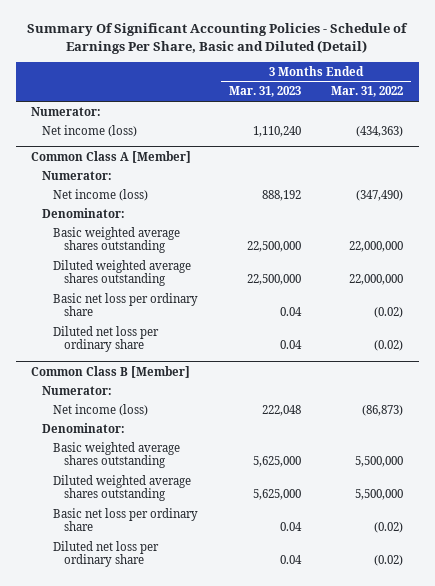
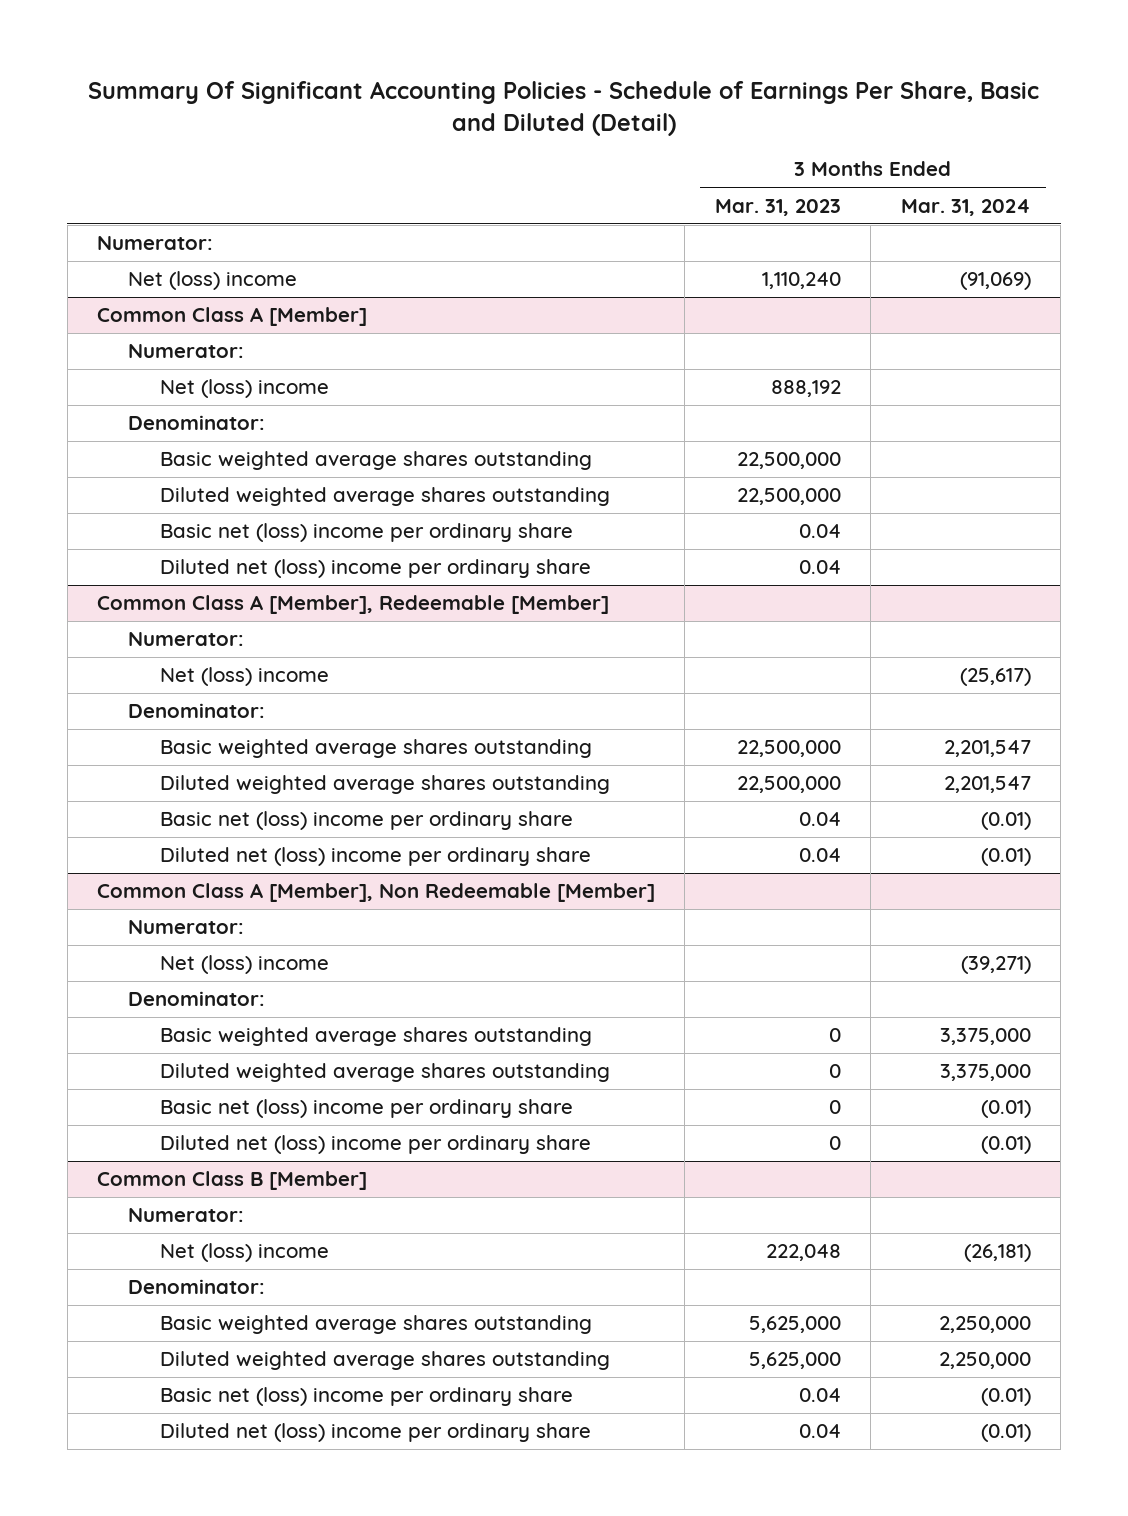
[331,86,404,98] Mar. 31, 2022 -> none
none -> [900,198,1031,216] Mar. 31, 2024
[42,124,138,137] Net income (loss) -> [128,271,298,291] Net (loss) income
[53,188,149,201] Net income (loss) -> [159,379,329,399] Net (loss) income
[53,292,199,317] Basic net loss per ordinary share -> [159,523,573,543] Basic net (loss) income per ordinary share
[53,325,160,353] Diluted net loss per ordinary share -> [159,559,591,579] Diluted net (loss) income per ordinary share
none -> [97,595,610,615] Common Class A [Member], Redeemable [Member]
none -> [128,632,245,647] Numerator:
none -> [159,667,329,687] Net (loss) income
none -> [128,703,266,719] Denominator:
none -> [159,739,592,759] Basic weighted average shares outstanding
none -> [159,775,610,795] Diluted weighted average shares outstanding
none -> [159,811,573,831] Basic net (loss) income per ordinary share
none -> [159,847,591,867] Diluted net (loss) income per ordinary share
none -> [97,883,656,903] Common Class A [Member], Non Redeemable [Member]
none -> [128,920,245,935] Numerator:
none -> [159,955,329,975] Net (loss) income
none -> [128,991,266,1007] Denominator:
none -> [159,1027,592,1047] Basic weighted average shares outstanding
none -> [159,1063,610,1083] Diluted weighted average shares outstanding
none -> [159,1099,573,1119] Basic net (loss) income per ordinary share
none -> [159,1135,591,1155] Diluted net (loss) income per ordinary share
[53,403,149,416] Net income (loss) -> [159,1243,329,1263] Net (loss) income
[53,507,199,532] Basic net loss per ordinary share -> [159,1387,573,1407] Basic net (loss) income per ordinary share
[53,540,160,568] Diluted net loss per ordinary share -> [159,1423,591,1443] Diluted net (loss) income per ordinary share

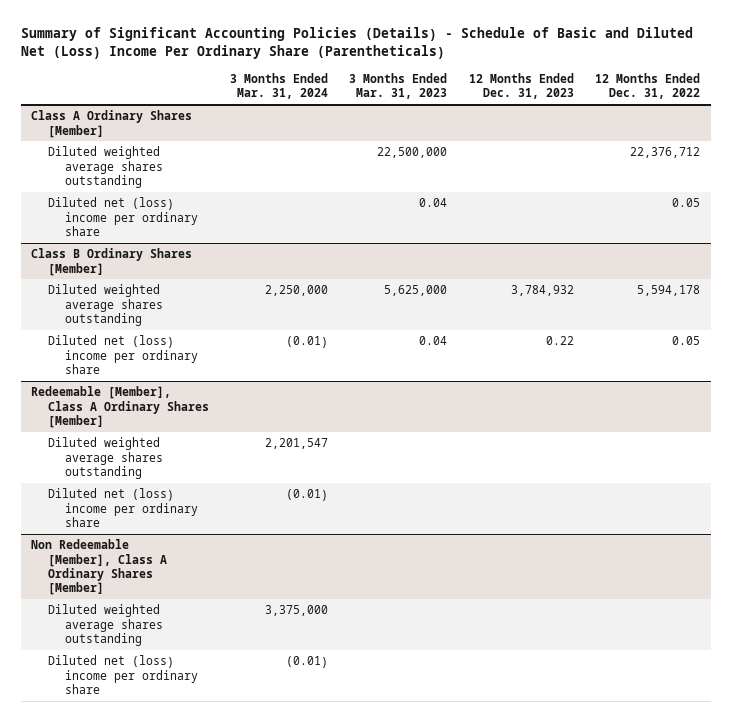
[87,80,1039,136] Summary Of Significant Accounting Policies - Schedule of Earnings Per Share, Basic and Diluted (Detail) -> [20,27,693,60] Summary of Significant Accounting Policies (Details) - Schedule of Basic and Diluted Net (Loss) Income Per Ordinary Share (Parentheticals)
none -> [468,72,574,100] 12 Months Ended Dec. 31, 2023
none -> [595,72,701,100] 12 Months Ended Dec. 31, 2022
[97,236,214,251] Numerator: -> none
[128,271,298,291] Net (loss) income -> none
[128,344,245,359] Numerator: -> none
[159,379,329,399] Net (loss) income -> none
[128,415,266,431] Denominator: -> none
[159,451,592,471] Basic weighted average shares outstanding -> none
[97,307,368,327] Common Class A [Member] -> [31,110,193,138] Class A Ordinary Shares [Member]
[159,523,573,543] Basic net (loss) income per ordinary share -> none
[97,595,610,615] Common Class A [Member], Redeemable [Member] -> none
[128,632,245,647] Numerator: -> none
[159,667,329,687] Net (loss) income -> none
[128,703,266,719] Denominator: -> none
[159,739,592,759] Basic weighted average shares outstanding -> none
[159,775,610,795] Diluted weighted average shares outstanding -> none
[159,811,573,831] Basic net (loss) income per ordinary share -> none
[159,847,591,867] Diluted net (loss) income per ordinary share -> none
[97,883,656,903] Common Class A [Member], Non Redeemable [Member] -> none
[128,920,245,935] Numerator: -> none
[159,955,329,975] Net (loss) income -> none
[128,991,266,1007] Denominator: -> none
[159,1027,592,1047] Basic weighted average shares outstanding -> none
[159,1063,610,1083] Diluted weighted average shares outstanding -> none
[159,1099,573,1119] Basic net (loss) income per ordinary share -> none
[159,1135,591,1155] Diluted net (loss) income per ordinary share -> none
[128,1208,245,1223] Numerator: -> none
[159,1243,329,1263] Net (loss) income -> none
[128,1279,266,1295] Denominator: -> none
[159,1315,592,1335] Basic weighted average shares outstanding -> none
[97,1171,368,1191] Common Class B [Member] -> [31,248,193,276] Class B Ordinary Shares [Member]
[159,1387,573,1407] Basic net (loss) income per ordinary share -> none
none -> [31,386,209,428] Redeemable [Member], Class A Ordinary Shares [Member]
none -> [47,437,163,479] Diluted weighted average shares outstanding
none -> [47,488,198,527] Diluted net (loss) income per ordinary share
none -> [31,539,167,596] Non Redeemable [Member], Class A Ordinary Shares [Member]
none -> [47,604,163,646] Diluted weighted average shares outstanding
none -> [47,655,198,694] Diluted net (loss) income per ordinary share

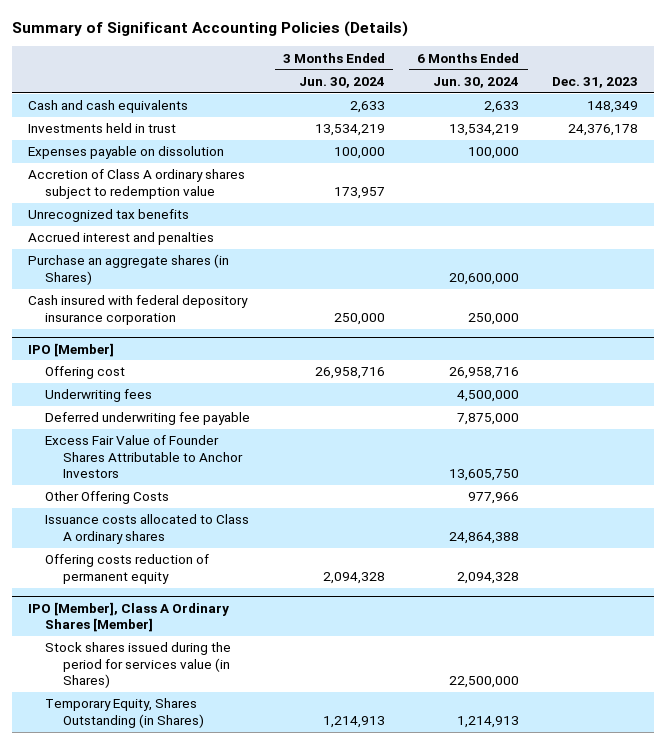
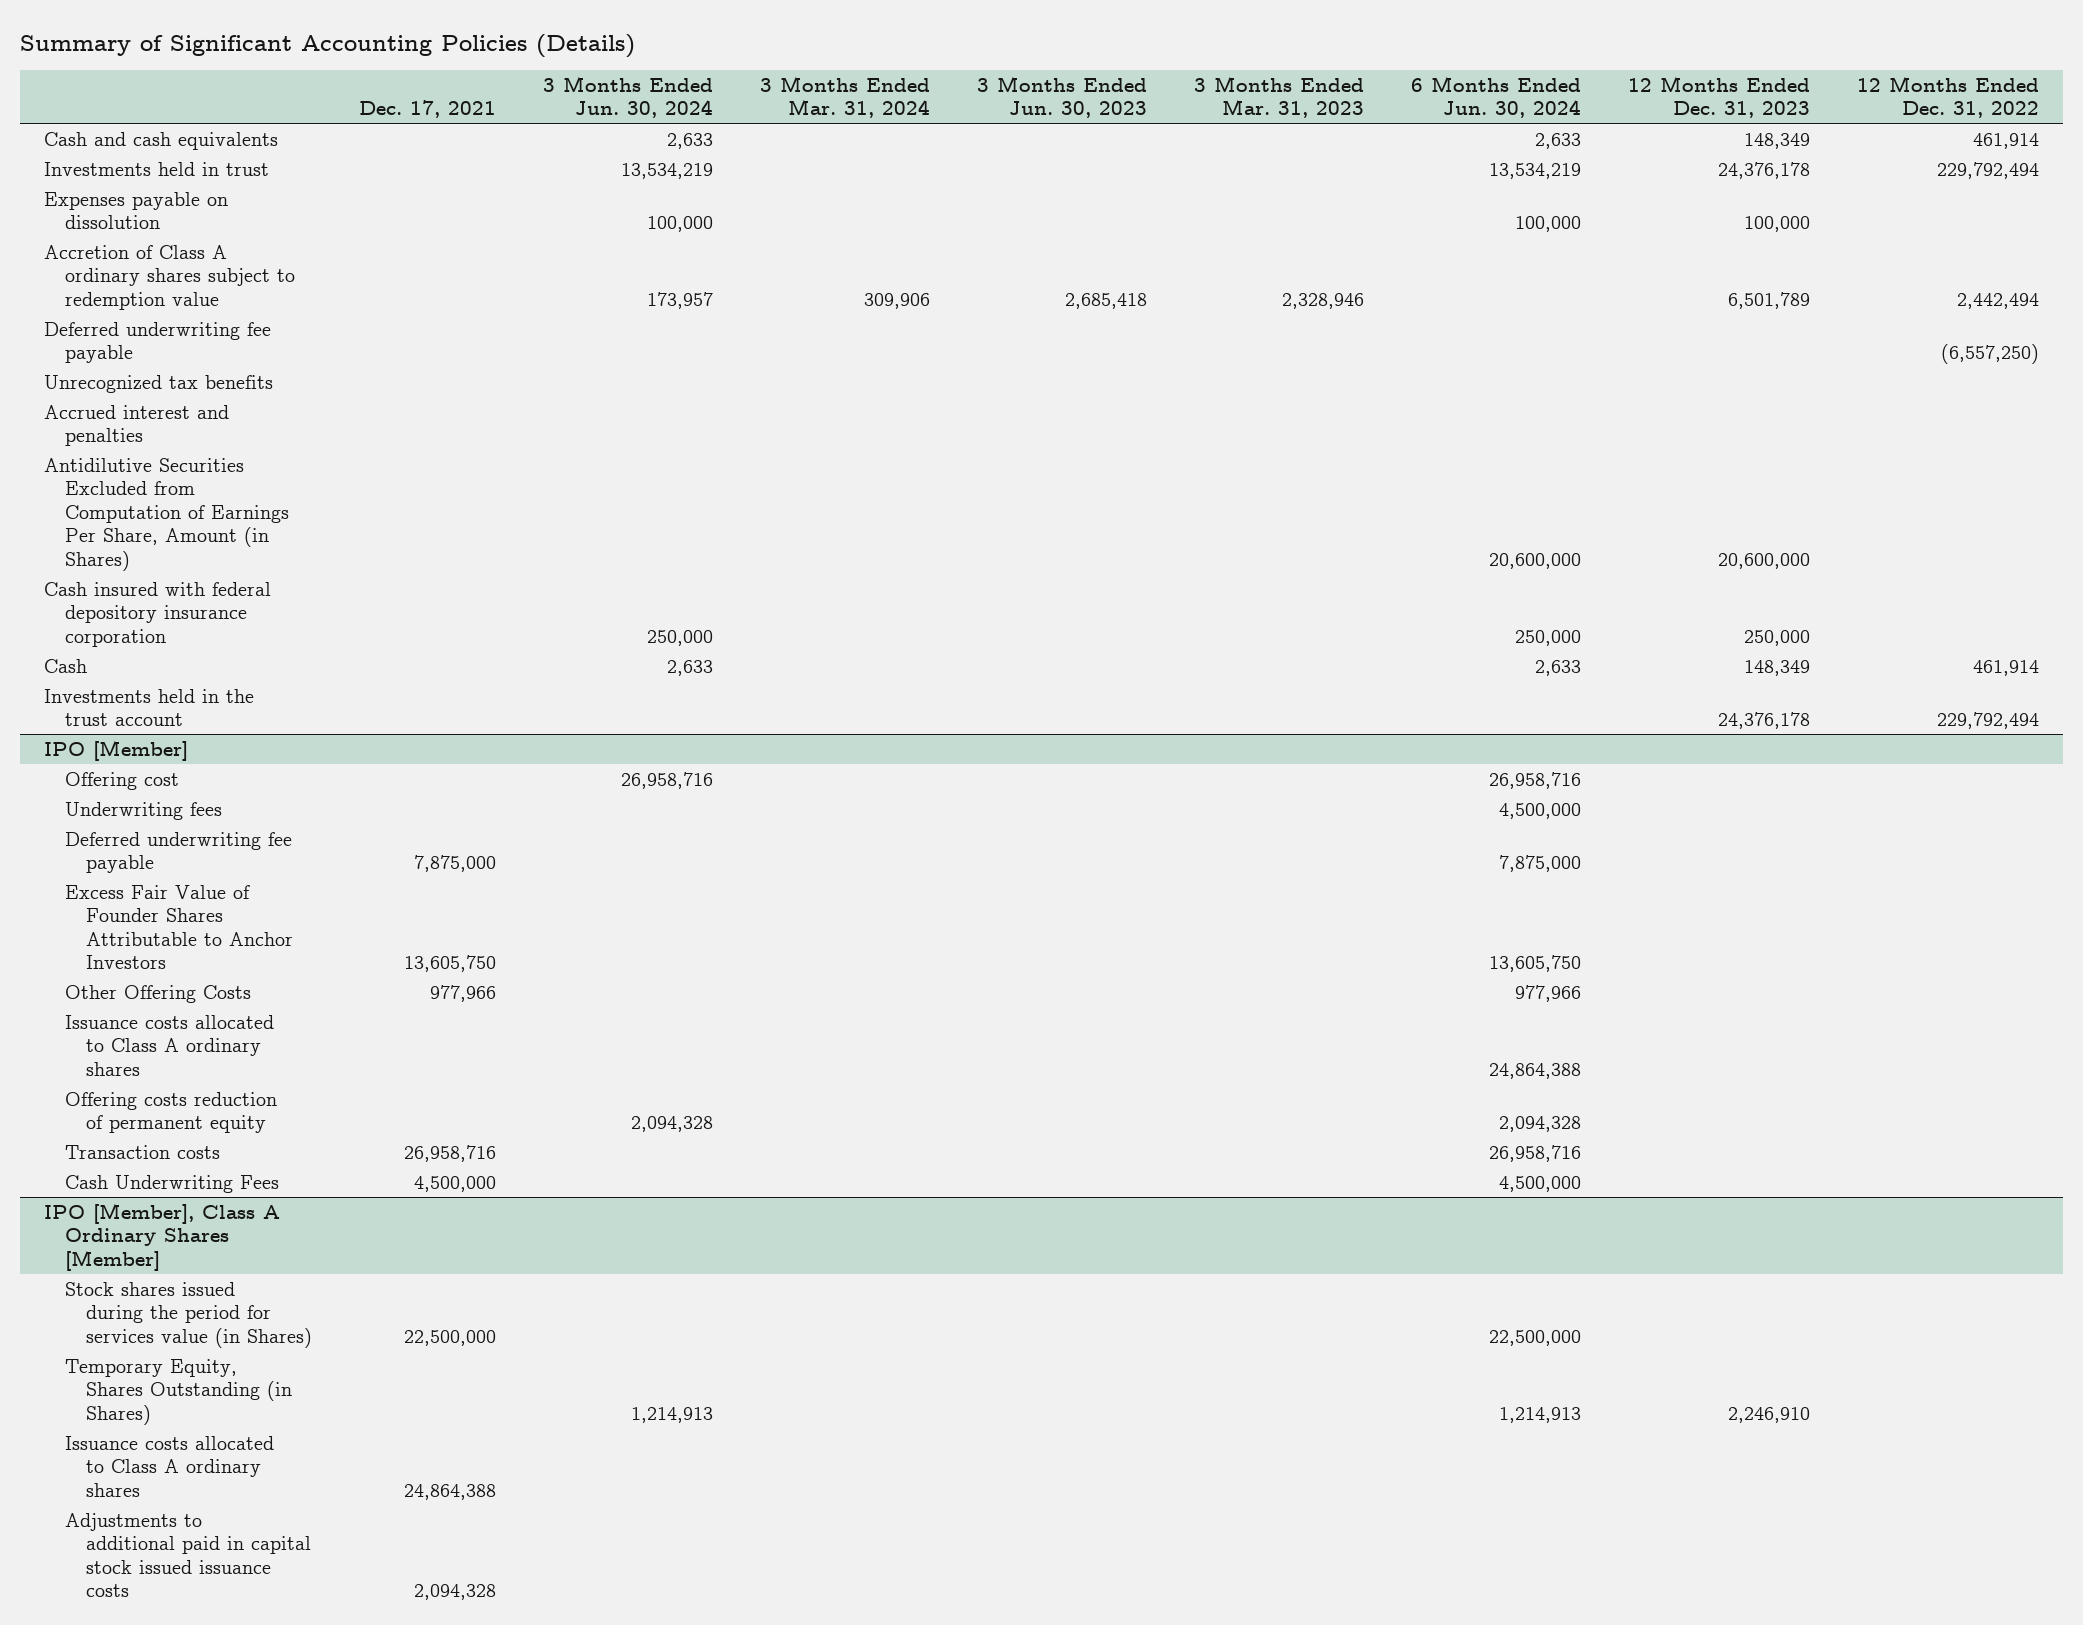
[551,76,638,88] Dec. 31, 2023 -> none
none -> [359,100,497,119] Dec. 17, 2021
none -> [760,75,931,119] 3 Months Ended Mar. 31, 2024
none -> [977,75,1148,119] 3 Months Ended Jun. 30, 2023
none -> [1194,75,1365,119] 3 Months Ended Mar. 31, 2023
none -> [1628,75,1811,119] 12 Months Ended Dec. 31, 2023
none -> [1857,75,2040,119] 12 Months Ended Dec. 31, 2022
none -> [43,321,271,364] Deferred underwriting fee payable
[28,254,230,285] Purchase an aggregate shares (in Shares) -> [43,457,290,571] Antidilutive Securities Excluded from Computation of Earnings Per Share, Amount (in Shares)
none -> [43,658,87,673] Cash
none -> [43,688,254,727] Investments held in the trust account
none -> [65,1144,221,1159] Transaction costs
none -> [65,1174,280,1193] Cash Underwriting Fees
none -> [65,1435,275,1497] Issuance costs allocated to Class A ordinary shares
none -> [65,1512,312,1598] Adjustments to additional paid in capital stock issued issuance costs

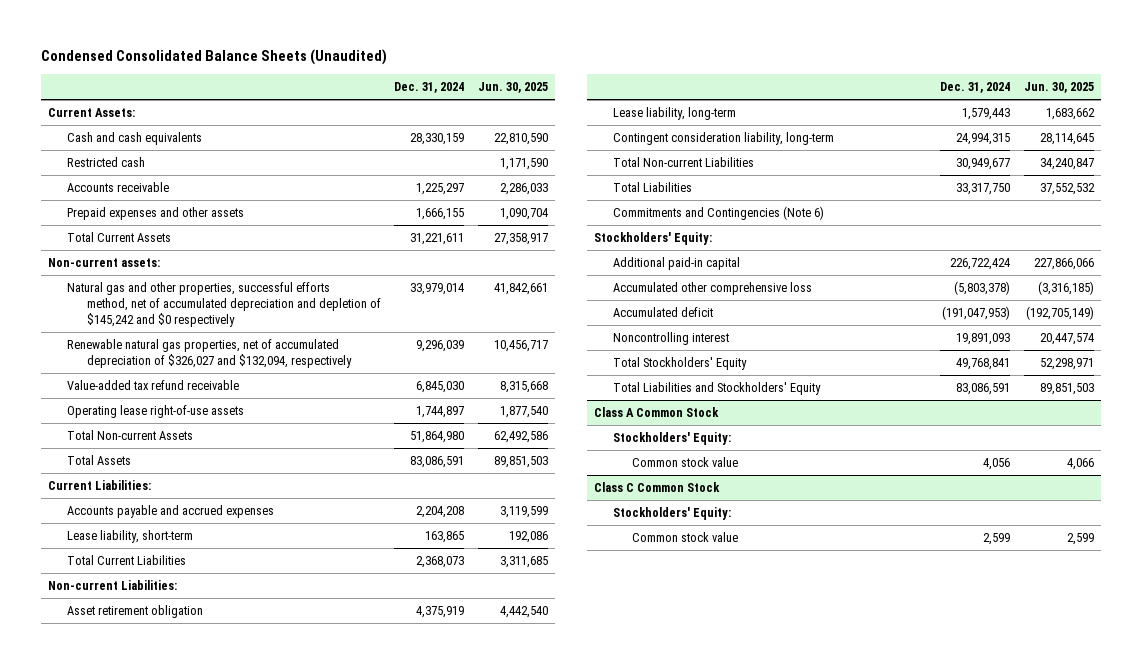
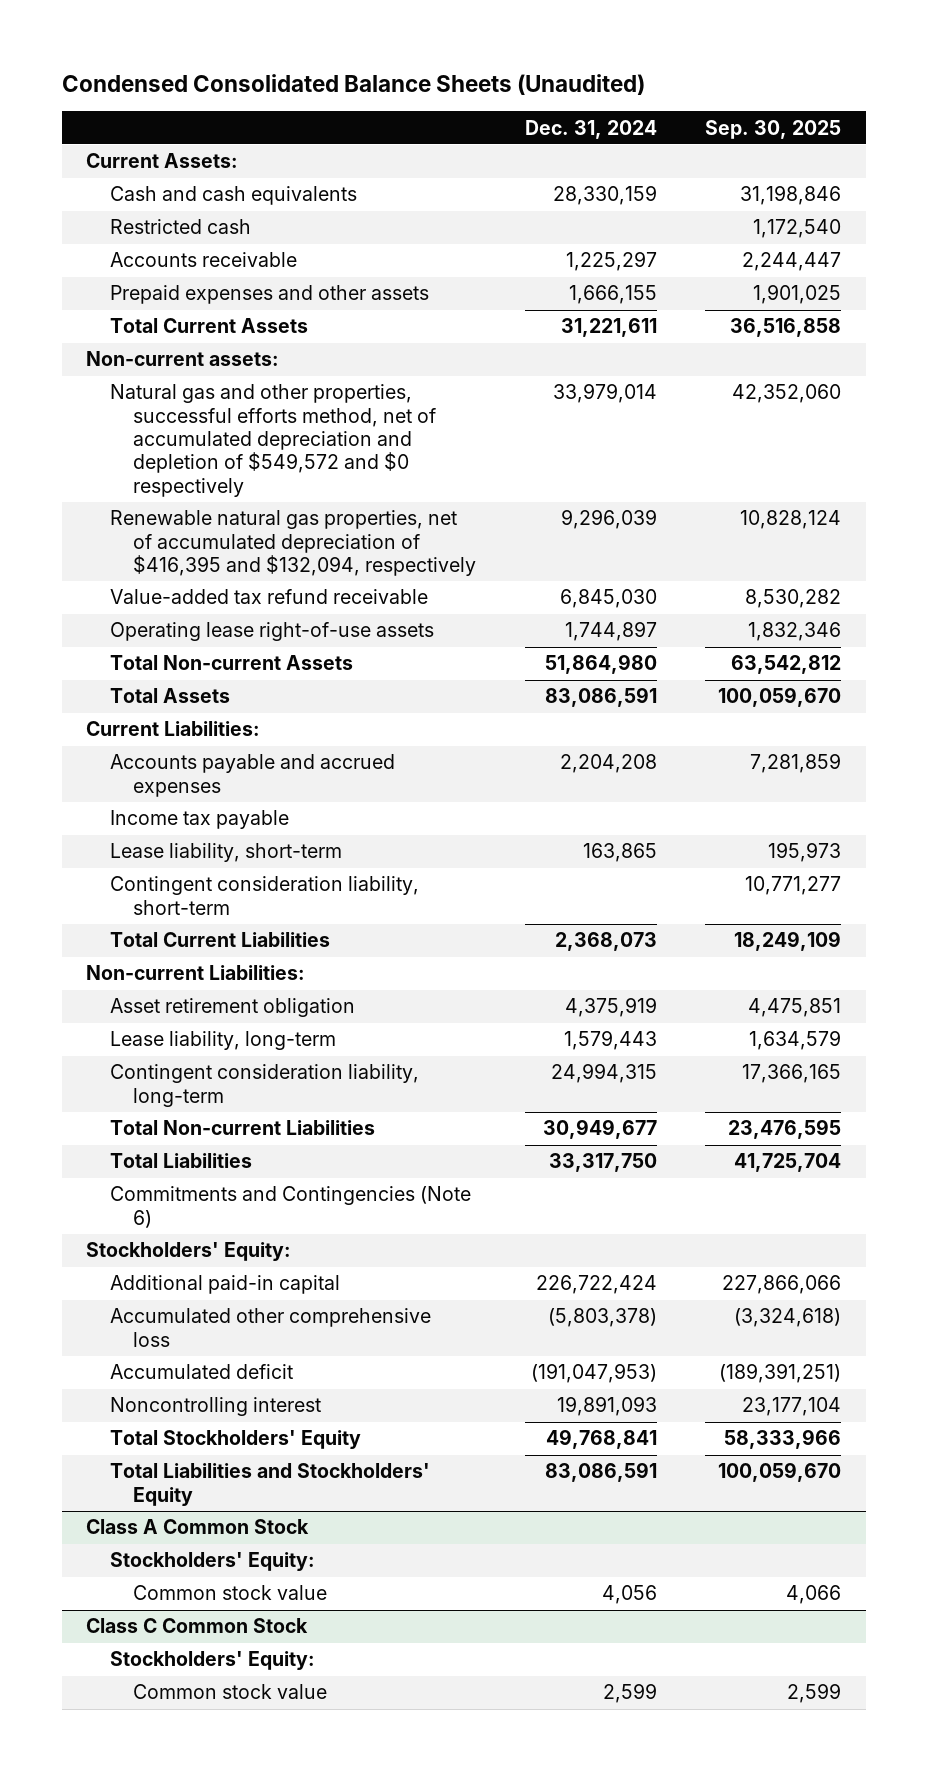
[478,81,549,93] Jun. 30, 2025 -> none
none -> [705,119,842,139] Sep. 30, 2025
[67,282,381,328] Natural gas and other properties, successful efforts method, net of accumulated depreciation and depletion of $145,242 and $0 respectively -> [109,384,436,497] Natural gas and other properties, successful efforts method, net of accumulated depreciation and depletion of $549,572 and $0 respectively
[67,339,352,369] Renewable natural gas properties, net of accumulated depreciation of $326,027 and $132,094, respectively -> [109,510,476,577] Renewable natural gas properties, net of accumulated depreciation of $416,395 and $132,094, respectively
none -> [109,810,289,830] Income tax payable
none -> [109,876,419,915] Contingent consideration liability, short-term

